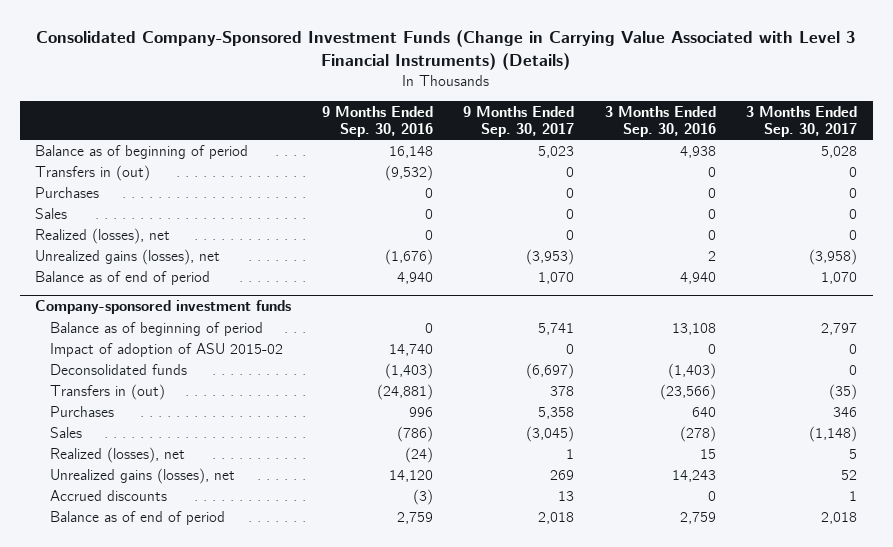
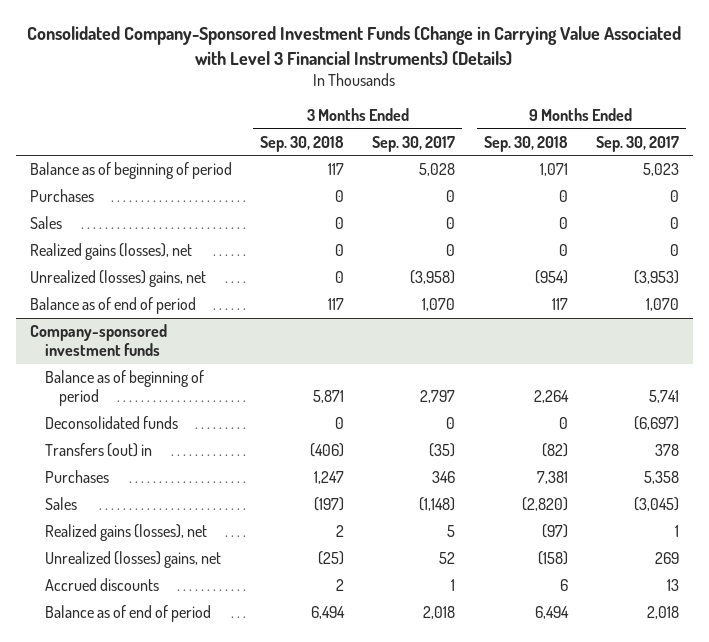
[321,105,433,137] 9 Months Ended Sep. 30, 2016 -> none
[604,105,716,137] 3 Months Ended Sep. 30, 2016 -> none
none -> [260,135,345,152] Sep. 30, 2018
none -> [483,135,568,152] Sep. 30, 2018
[35,164,151,181] Transfers in (out) -> none
[35,227,171,244] Realized (losses), net -> [29,243,192,261] Realized gains (losses), net
[35,248,221,265] Unrealized gains (losses), net -> [29,270,206,288] Unrealized (losses) gains, net
[49,342,283,357] Impact of adoption of ASU 2015-02 -> none
[49,383,165,400] Transfers in (out) -> [44,443,152,458] Transfers (out) in
[49,446,185,463] Realized (losses), net -> [44,524,207,542] Realized gains (losses), net
[49,467,235,484] Unrealized gains (losses), net -> [44,551,221,569] Unrealized (losses) gains, net

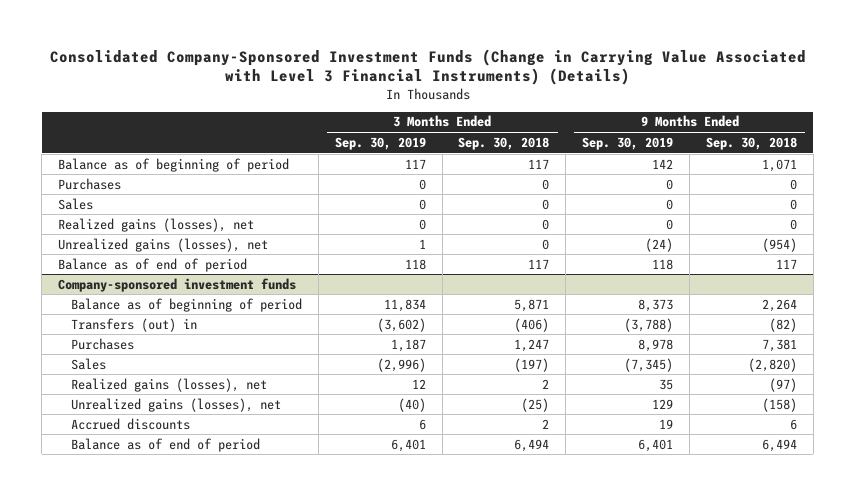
[372,135,456,152] Sep. 30, 2017 -> none
[595,135,679,152] Sep. 30, 2017 -> none
none -> [334,136,426,150] Sep. 30, 2019
none -> [582,136,674,150] Sep. 30, 2019
[29,270,206,288] Unrealized (losses) gains, net -> [58,237,269,252] Unrealized gains (losses), net
[44,416,178,430] Deconsolidated funds -> none
[44,551,221,569] Unrealized (losses) gains, net -> [70,397,281,412] Unrealized gains (losses), net

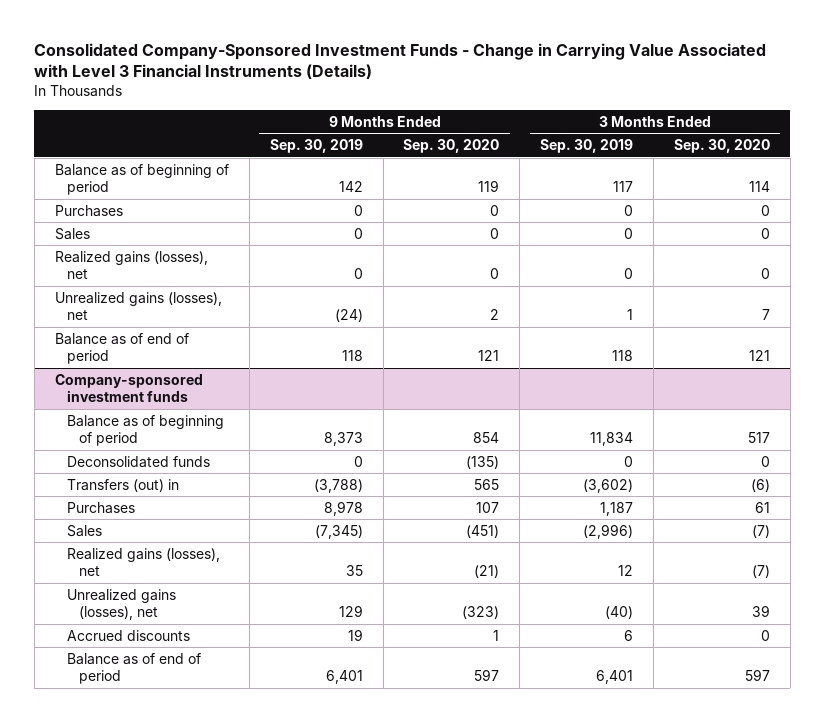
[49,48,806,86] Consolidated Company-Sponsored Investment Funds (Change in Carrying Value Associated with Level 3 Financial Instruments) (Details) -> [34,42,767,80] Consolidated Company-Sponsored Investment Funds - Change in Carrying Value Associated with Level 3 Financial Instruments (Details)
[458,136,550,150] Sep. 30, 2018 -> none
[706,136,798,150] Sep. 30, 2018 -> none
none -> [403,138,500,153] Sep. 30, 2020
none -> [674,138,771,153] Sep. 30, 2020
none -> [66,455,210,468] Deconsolidated funds

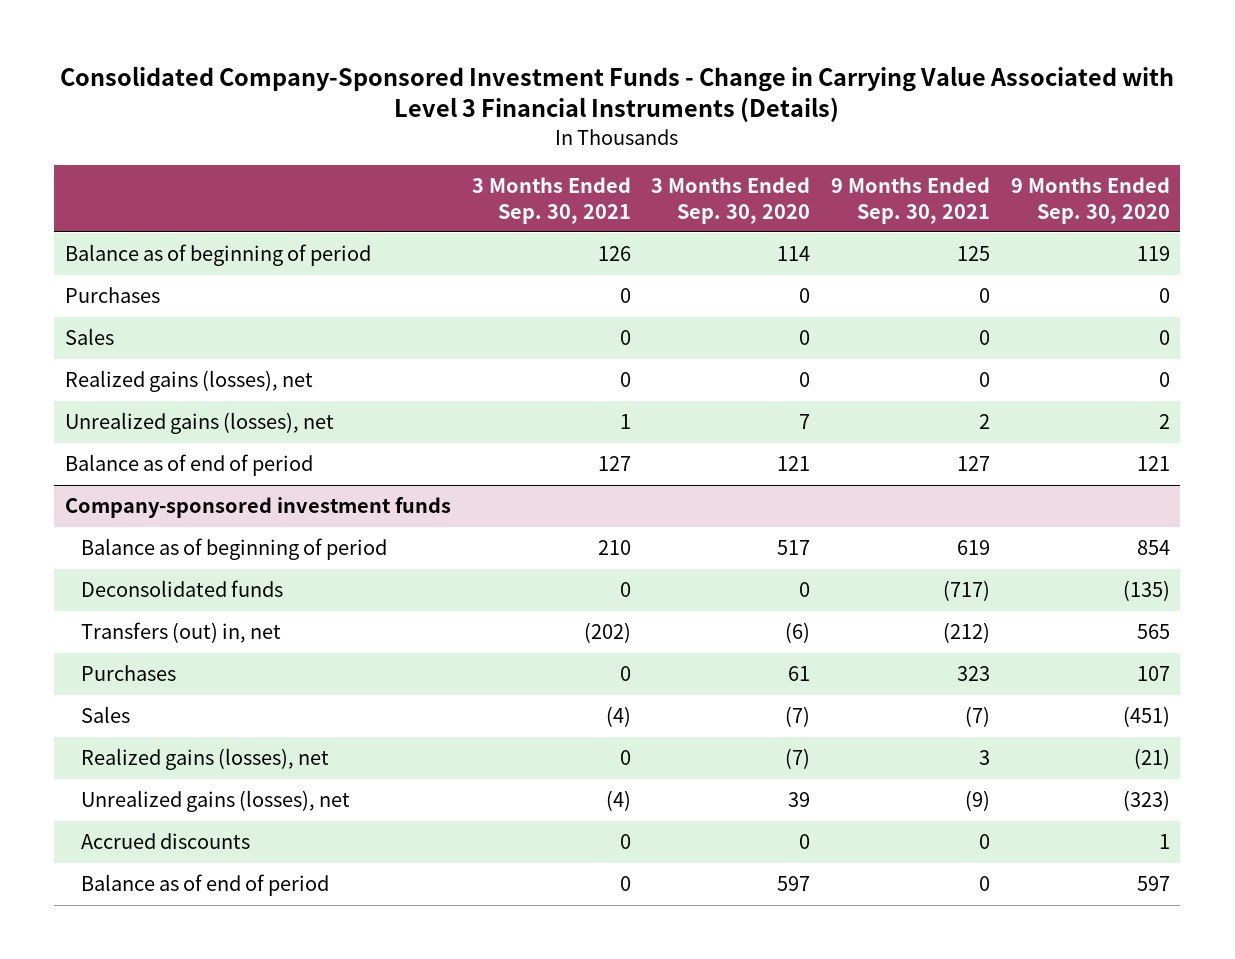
[269,138,363,153] Sep. 30, 2019 -> none
[540,138,634,153] Sep. 30, 2019 -> none
none -> [471,177,631,224] 3 Months Ended Sep. 30, 2021
none -> [831,177,991,224] 9 Months Ended Sep. 30, 2021
[66,478,179,492] Transfers (out) in -> [81,622,282,644] Transfers (out) in, net

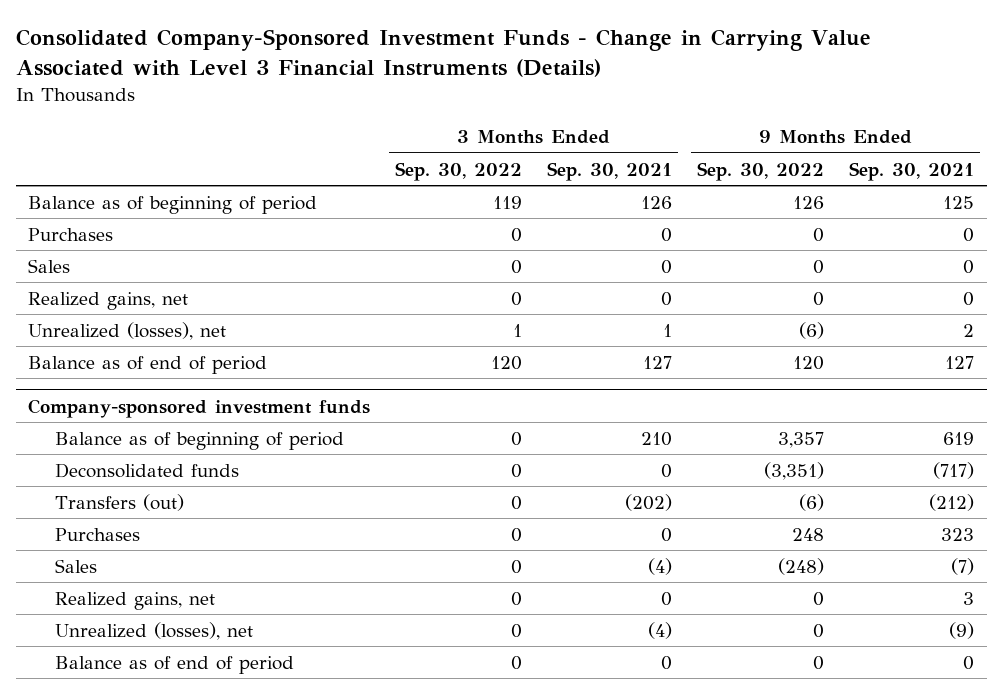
[651,177,811,224] 3 Months Ended Sep. 30, 2020 -> none
[1011,177,1171,224] 9 Months Ended Sep. 30, 2020 -> none
none -> [395,161,523,181] Sep. 30, 2022
none -> [697,161,825,181] Sep. 30, 2022
[64,370,313,393] Realized gains (losses), net -> [28,291,189,310] Realized gains, net
[64,412,334,435] Unrealized gains (losses), net -> [28,321,227,340] Unrealized (losses), net
[81,622,282,644] Transfers (out) in, net -> [55,493,185,511] Transfers (out)
[81,833,251,850] Accrued discounts -> none
[81,748,330,771] Realized gains (losses), net -> [55,591,216,610] Realized gains, net
[81,790,351,813] Unrealized gains (losses), net -> [55,621,254,640] Unrealized (losses), net

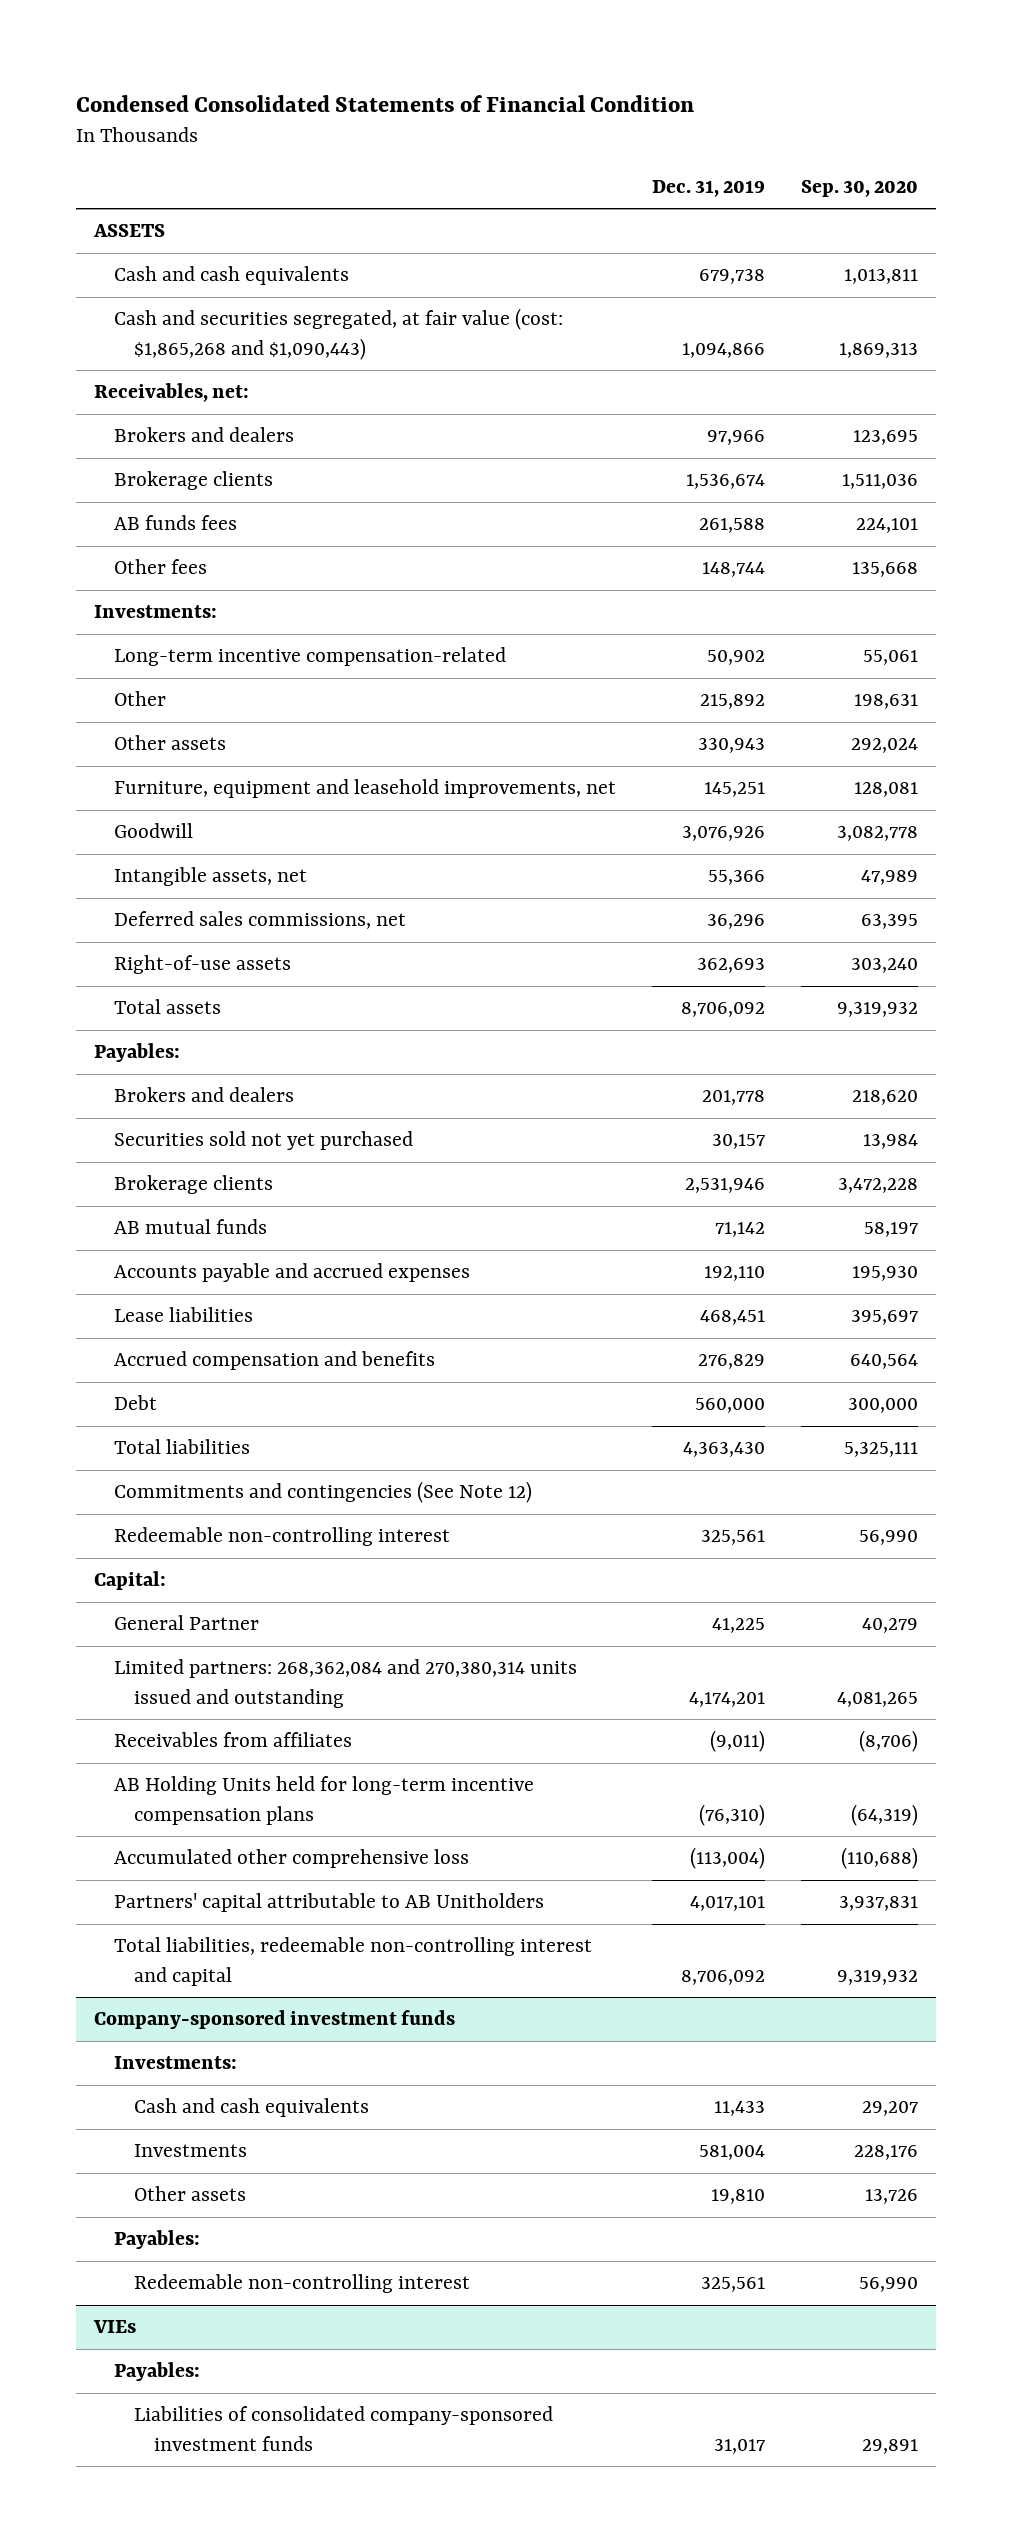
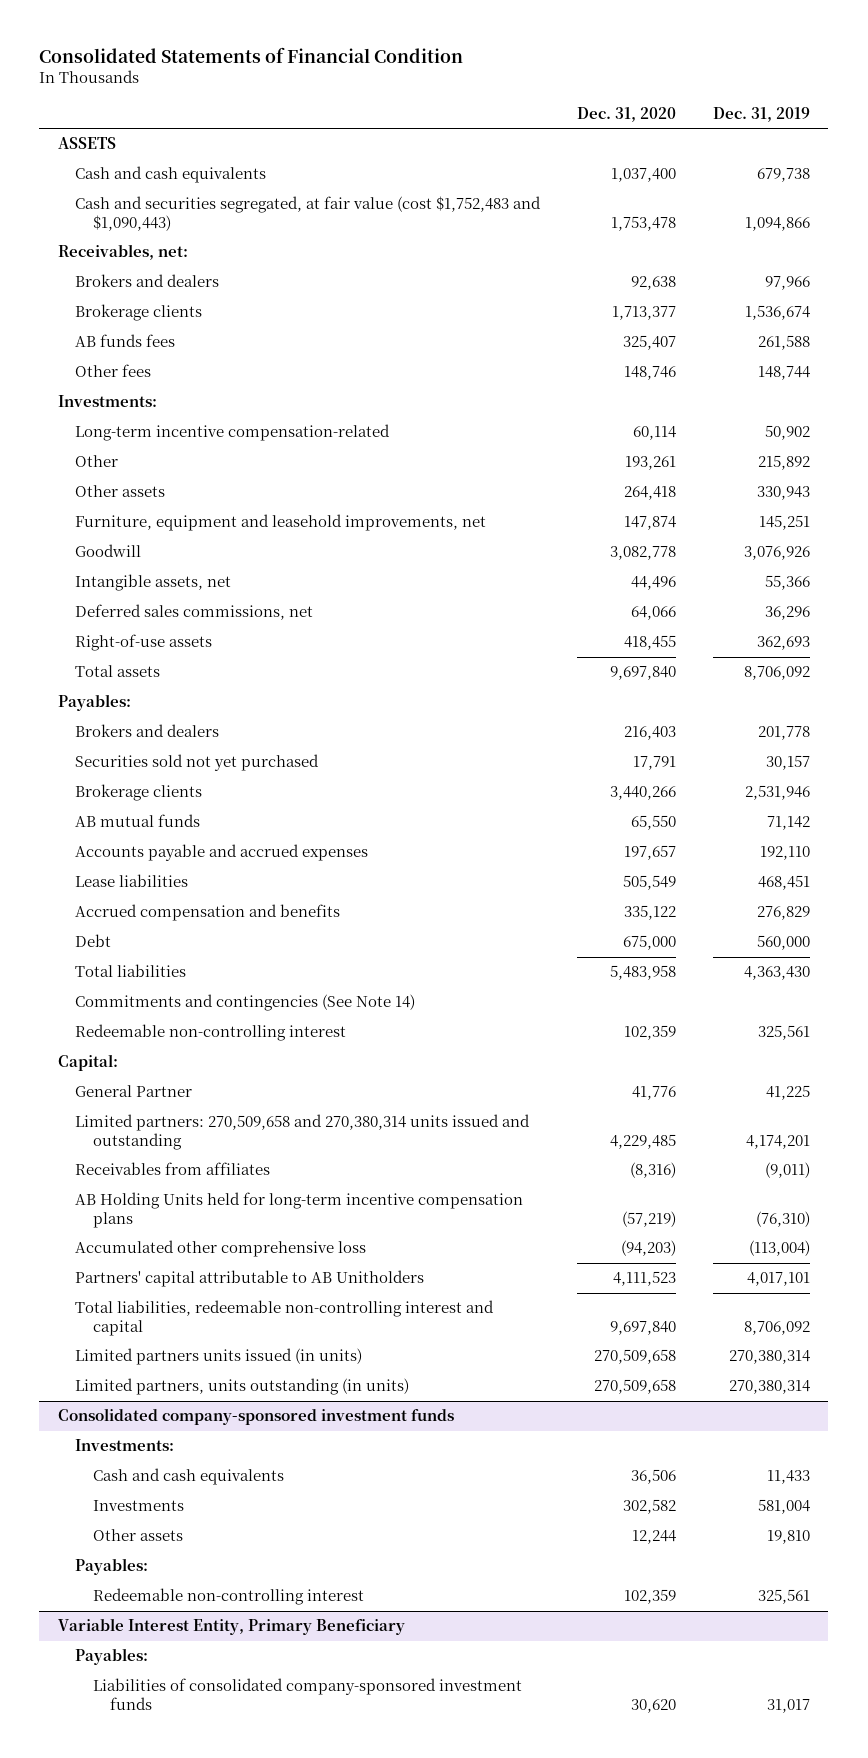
[76,94,695,112] Condensed Consolidated Statements of Financial Condition -> [39,46,464,63] Consolidated Statements of Financial Condition
[801,180,919,198] Sep. 30, 2020 -> none
none -> [577,106,677,122] Dec. 31, 2020
[114,308,564,360] Cash and securities segregated, at fair value (cost: $1,865,268 and $1,090,443) -> [75,196,542,231] Cash and securities segregated, at fair value (cost $1,752,483 and $1,090,443)
[114,1481,533,1504] Commitments and contingencies (See Note 12) -> [75,994,416,1012] Commitments and contingencies (See Note 14)
[114,1659,578,1708] Limited partners: 268,362,084 and 270,380,314 units issued and outstanding -> [75,1114,531,1150] Limited partners: 270,509,658 and 270,380,314 units issued and outstanding
none -> [75,1348,363,1366] Limited partners units issued (in units)
none -> [75,1378,410,1396] Limited partners, units outstanding (in units)
[94,2010,456,2030] Company-sponsored investment funds -> [57,1408,454,1426] Consolidated company-sponsored investment funds
[93,2320,137,2334] VIEs -> none
none -> [57,1618,405,1636] Variable Interest Entity, Primary Beneficiary

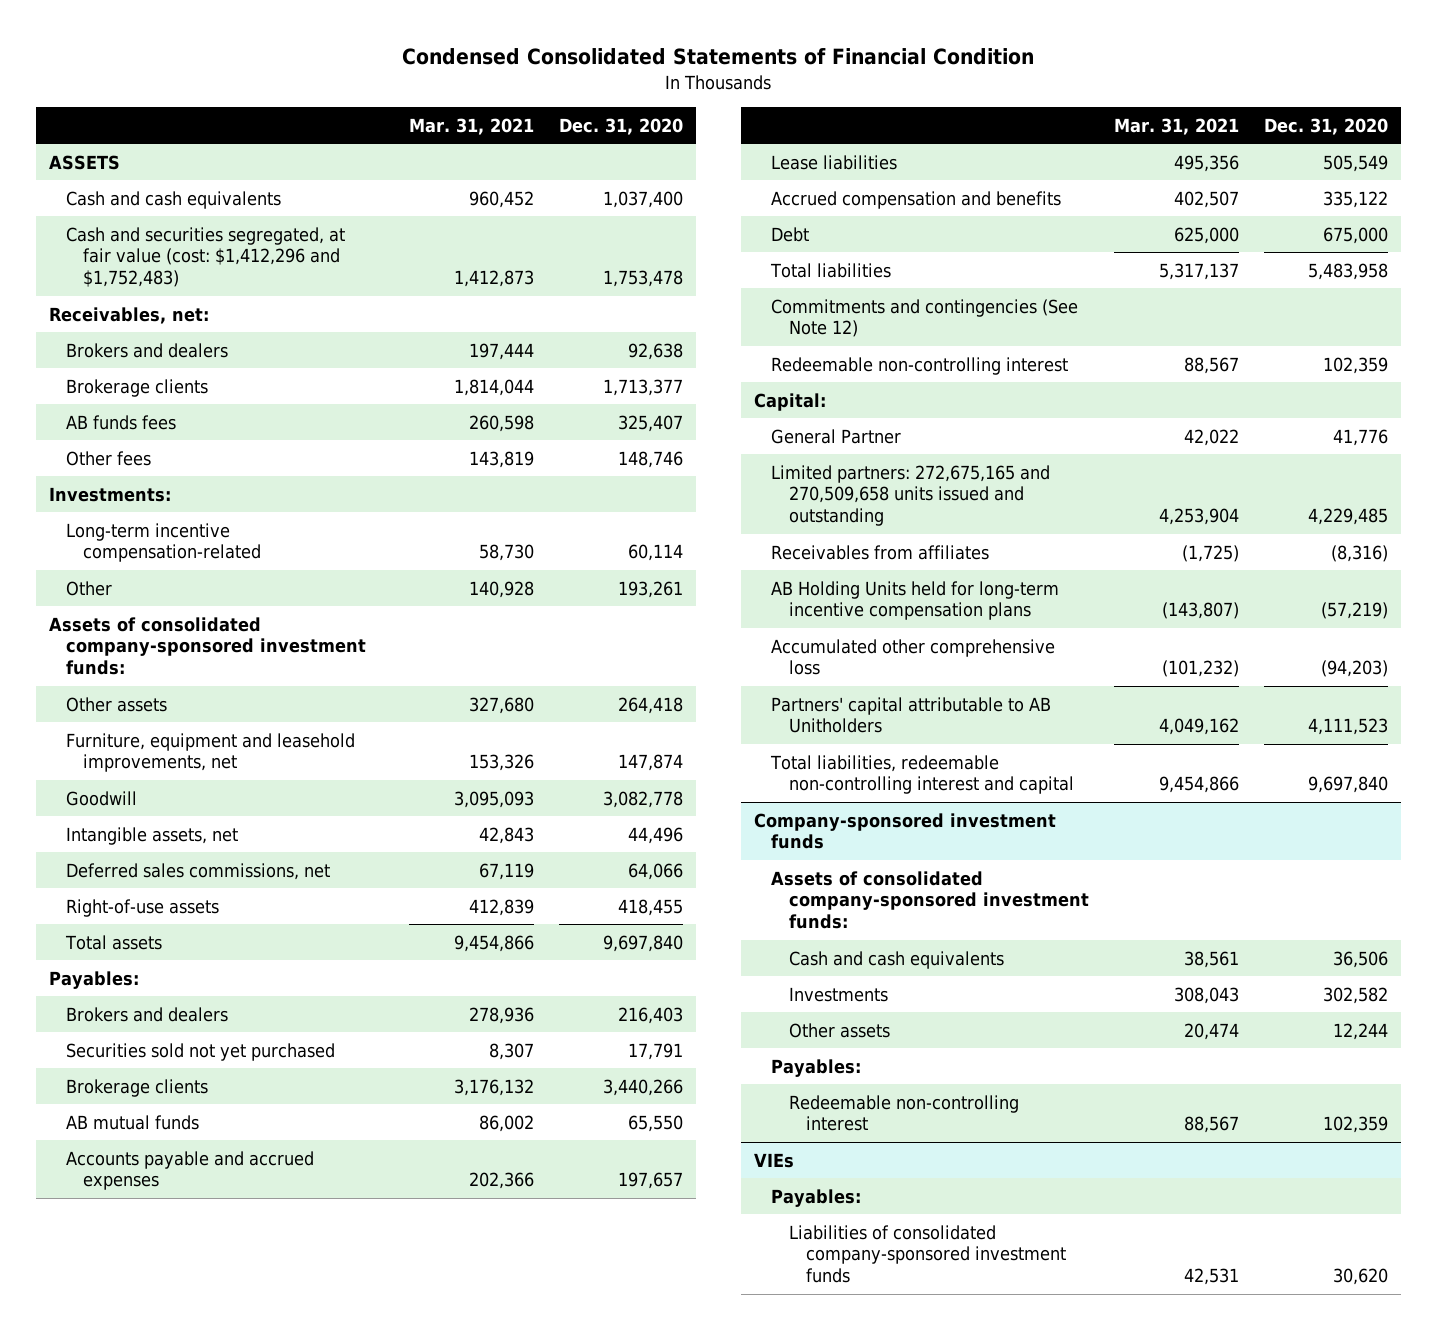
[39,46,464,63] Consolidated Statements of Financial Condition -> [402,48,1035,66] Condensed Consolidated Statements of Financial Condition
[712,106,810,122] Dec. 31, 2019 -> none
none -> [408,117,534,135] Mar. 31, 2021
[75,196,542,231] Cash and securities segregated, at fair value (cost $1,752,483 and $1,090,443) -> [65,226,345,288] Cash and securities segregated, at fair value (cost: $1,412,296 and $1,752,483)
none -> [48,616,366,676] Assets of consolidated company-sponsored investment funds:
[75,994,416,1012] Commitments and contingencies (See Note 14) -> [771,298,1079,338] Commitments and contingencies (See Note 12)
[75,1114,531,1150] Limited partners: 270,509,658 and 270,380,314 units issued and outstanding -> [771,464,1051,527] Limited partners: 272,675,165 and 270,509,658 units issued and outstanding
[75,1348,363,1366] Limited partners units issued (in units) -> none
[75,1378,410,1396] Limited partners, units outstanding (in units) -> none
[75,1439,175,1452] Investments: -> none
[57,1408,454,1426] Consolidated company-sponsored investment funds -> [753,812,1056,850] Company-sponsored investment funds
none -> [771,870,1089,930] Assets of consolidated company-sponsored investment funds:
[57,1618,405,1636] Variable Interest Entity, Primary Beneficiary -> [753,1152,794,1168] VIEs

